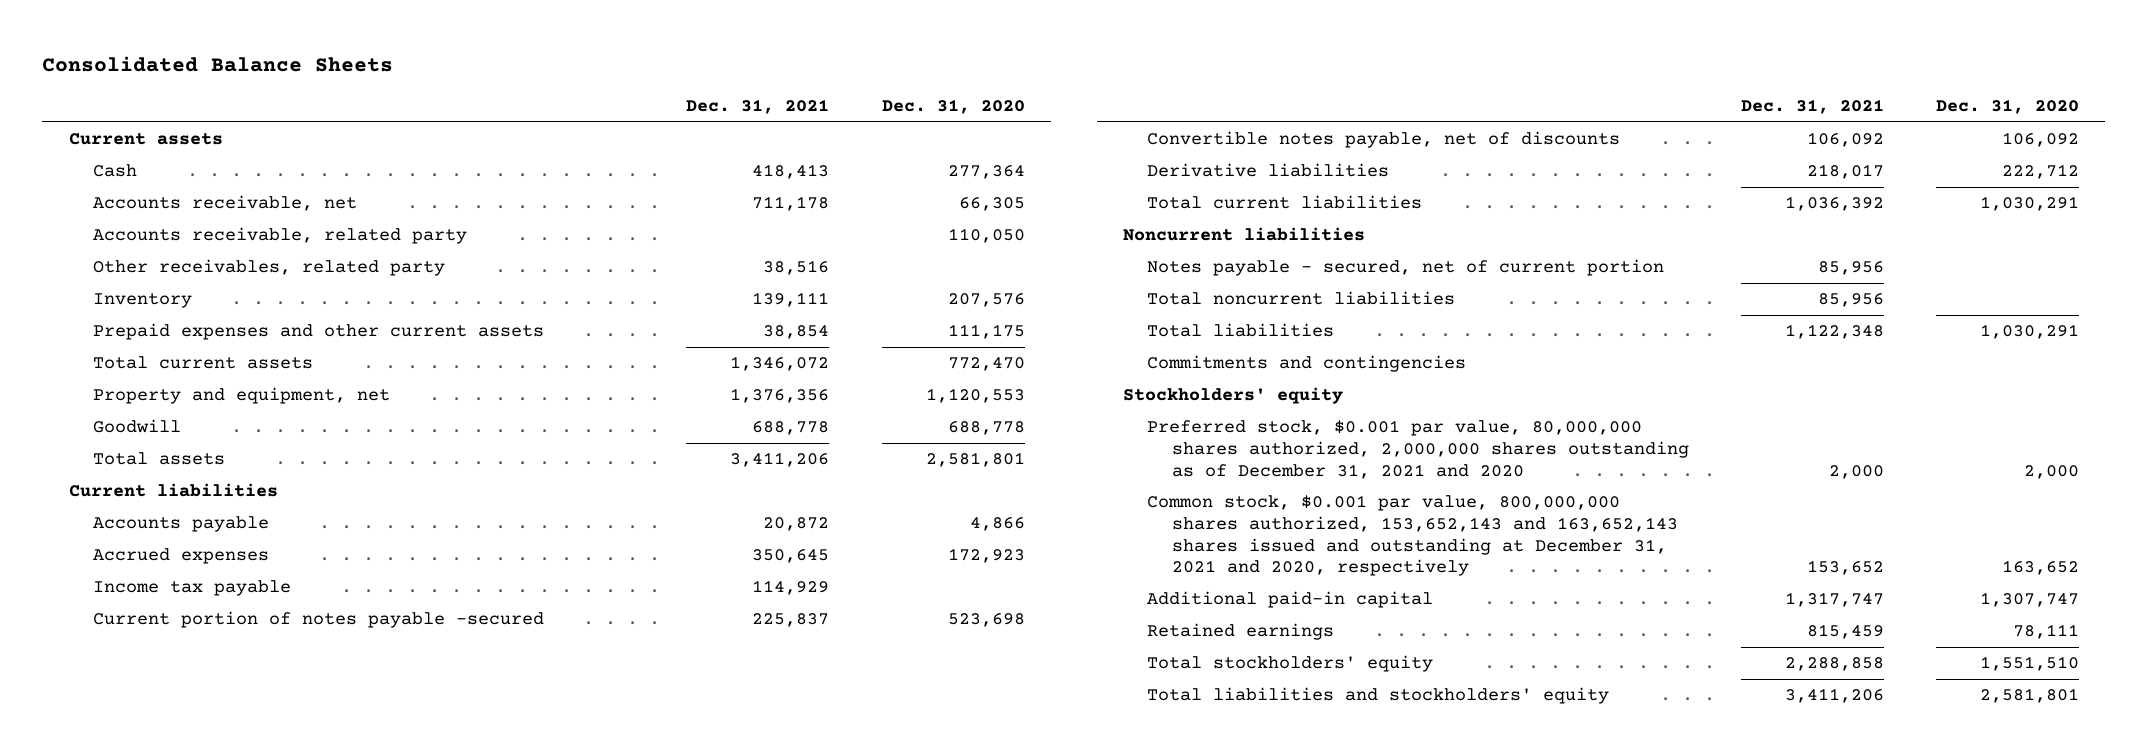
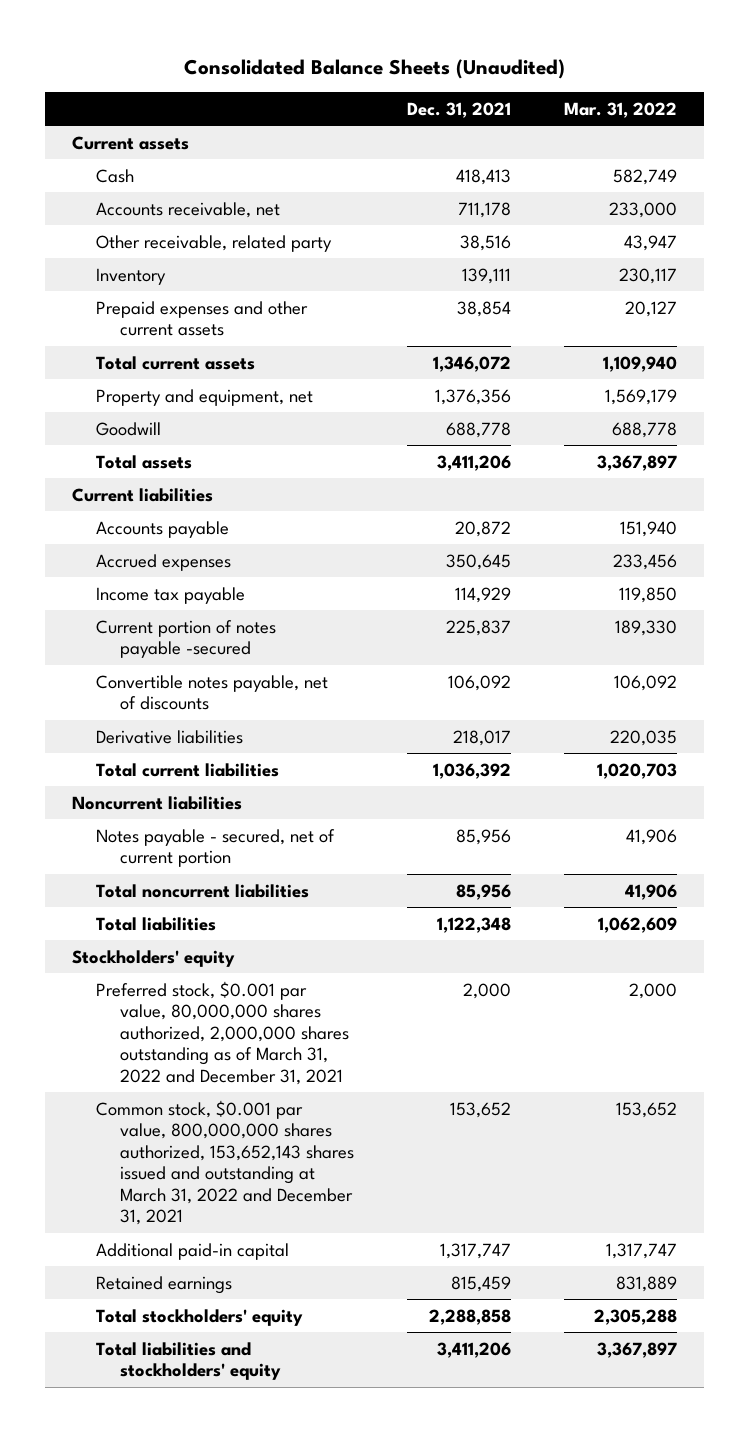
[42,56,394,73] Consolidated Balance Sheets -> [183,58,565,79] Consolidated Balance Sheets (Unaudited)
[881,99,1025,115] Dec. 31, 2020 -> none
none -> [564,101,678,118] Mar. 31, 2022
[92,227,467,245] Accounts receivable, related party -> none
[92,259,445,277] Other receivables, related party -> [96,234,333,252] Other receivable, related party
[1147,355,1467,373] Commitments and contingencies -> none
[1147,420,1689,479] Preferred stock, $0.001 par value, 80,000,000 shares authorized, 2,000,000 shares outstanding as of December 31, 2021 and 2020 -> [96,980,350,1085] Preferred stock, $0.001 par value, 80,000,000 shares authorized, 2,000,000 shares outstanding as of March 31, 2022 and December 31, 2021
[1147,495,1678,577] Common stock, $0.001 par value, 800,000,000 shares authorized, 153,652,143 and 163,652,143 shares issued and outstanding at December 31, 2021 and 2020, respectively -> [96,1099,355,1226] Common stock, $0.001 par value, 800,000,000 shares authorized, 153,652,143 shares issued and outstanding at March 31, 2022 and December 31, 2021

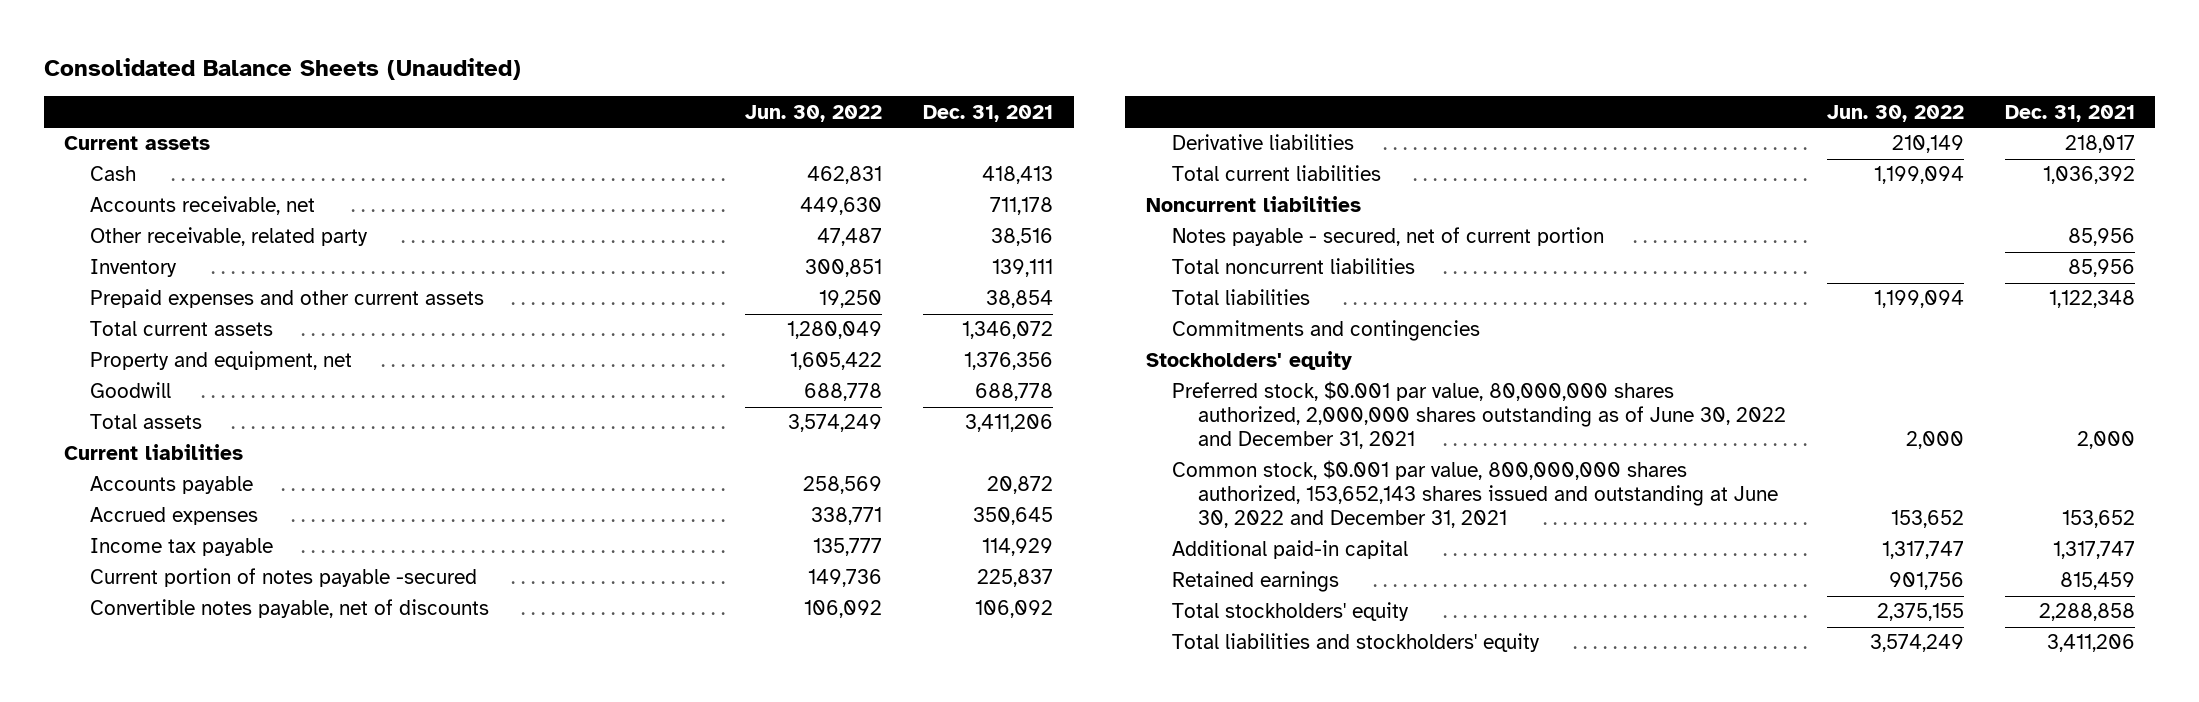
[564,101,678,118] Mar. 31, 2022 -> none
none -> [745,104,883,122] Jun. 30, 2022
none -> [1171,320,1480,342] Commitments and contingencies
[96,980,350,1085] Preferred stock, $0.001 par value, 80,000,000 shares authorized, 2,000,000 shares outstanding as of March 31, 2022 and December 31, 2021 -> [1171,381,1787,450] Preferred stock, $0.001 par value, 80,000,000 shares authorized, 2,000,000 shares outstanding as of June 30, 2022 and December 31, 2021
[96,1099,355,1226] Common stock, $0.001 par value, 800,000,000 shares authorized, 153,652,143 shares issued and outstanding at March 31, 2022 and December 31, 2021 -> [1171,460,1779,529] Common stock, $0.001 par value, 800,000,000 shares authorized, 153,652,143 shares issued and outstanding at June 30, 2022 and December 31, 2021

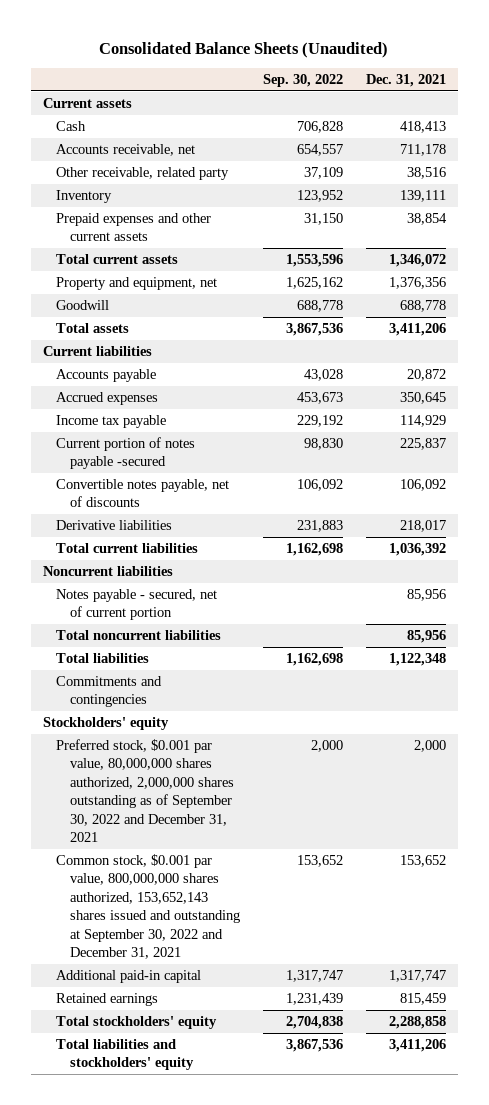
[745,104,883,122] Jun. 30, 2022 -> none
none -> [262,73,343,87] Sep. 30, 2022
[1171,381,1787,450] Preferred stock, $0.001 par value, 80,000,000 shares authorized, 2,000,000 shares outstanding as of June 30, 2022 and December 31, 2021 -> [56,738,234,842] Preferred stock, $0.001 par value, 80,000,000 shares authorized, 2,000,000 shares outstanding as of September 30, 2022 and December 31, 2021
[1171,460,1779,529] Common stock, $0.001 par value, 800,000,000 shares authorized, 153,652,143 shares issued and outstanding at June 30, 2022 and December 31, 2021 -> [56,853,240,959] Common stock, $0.001 par value, 800,000,000 shares authorized, 153,652,143 shares issued and outstanding at September 30, 2022 and December 31, 2021

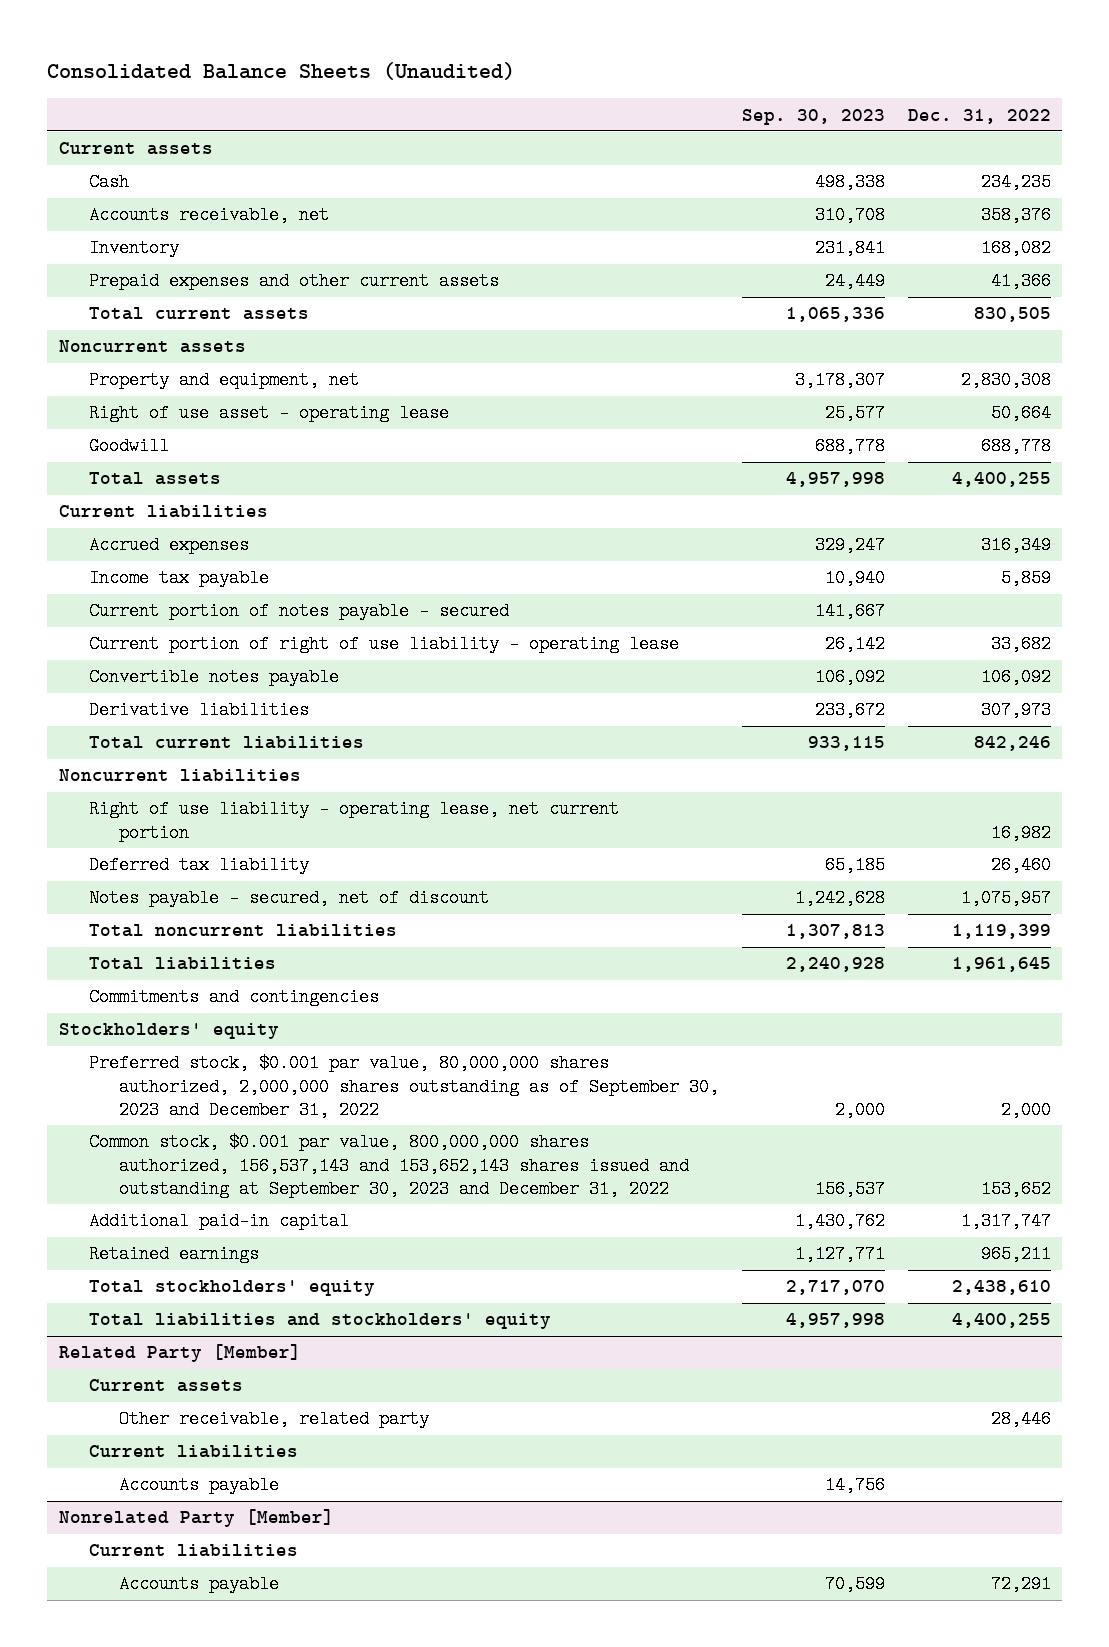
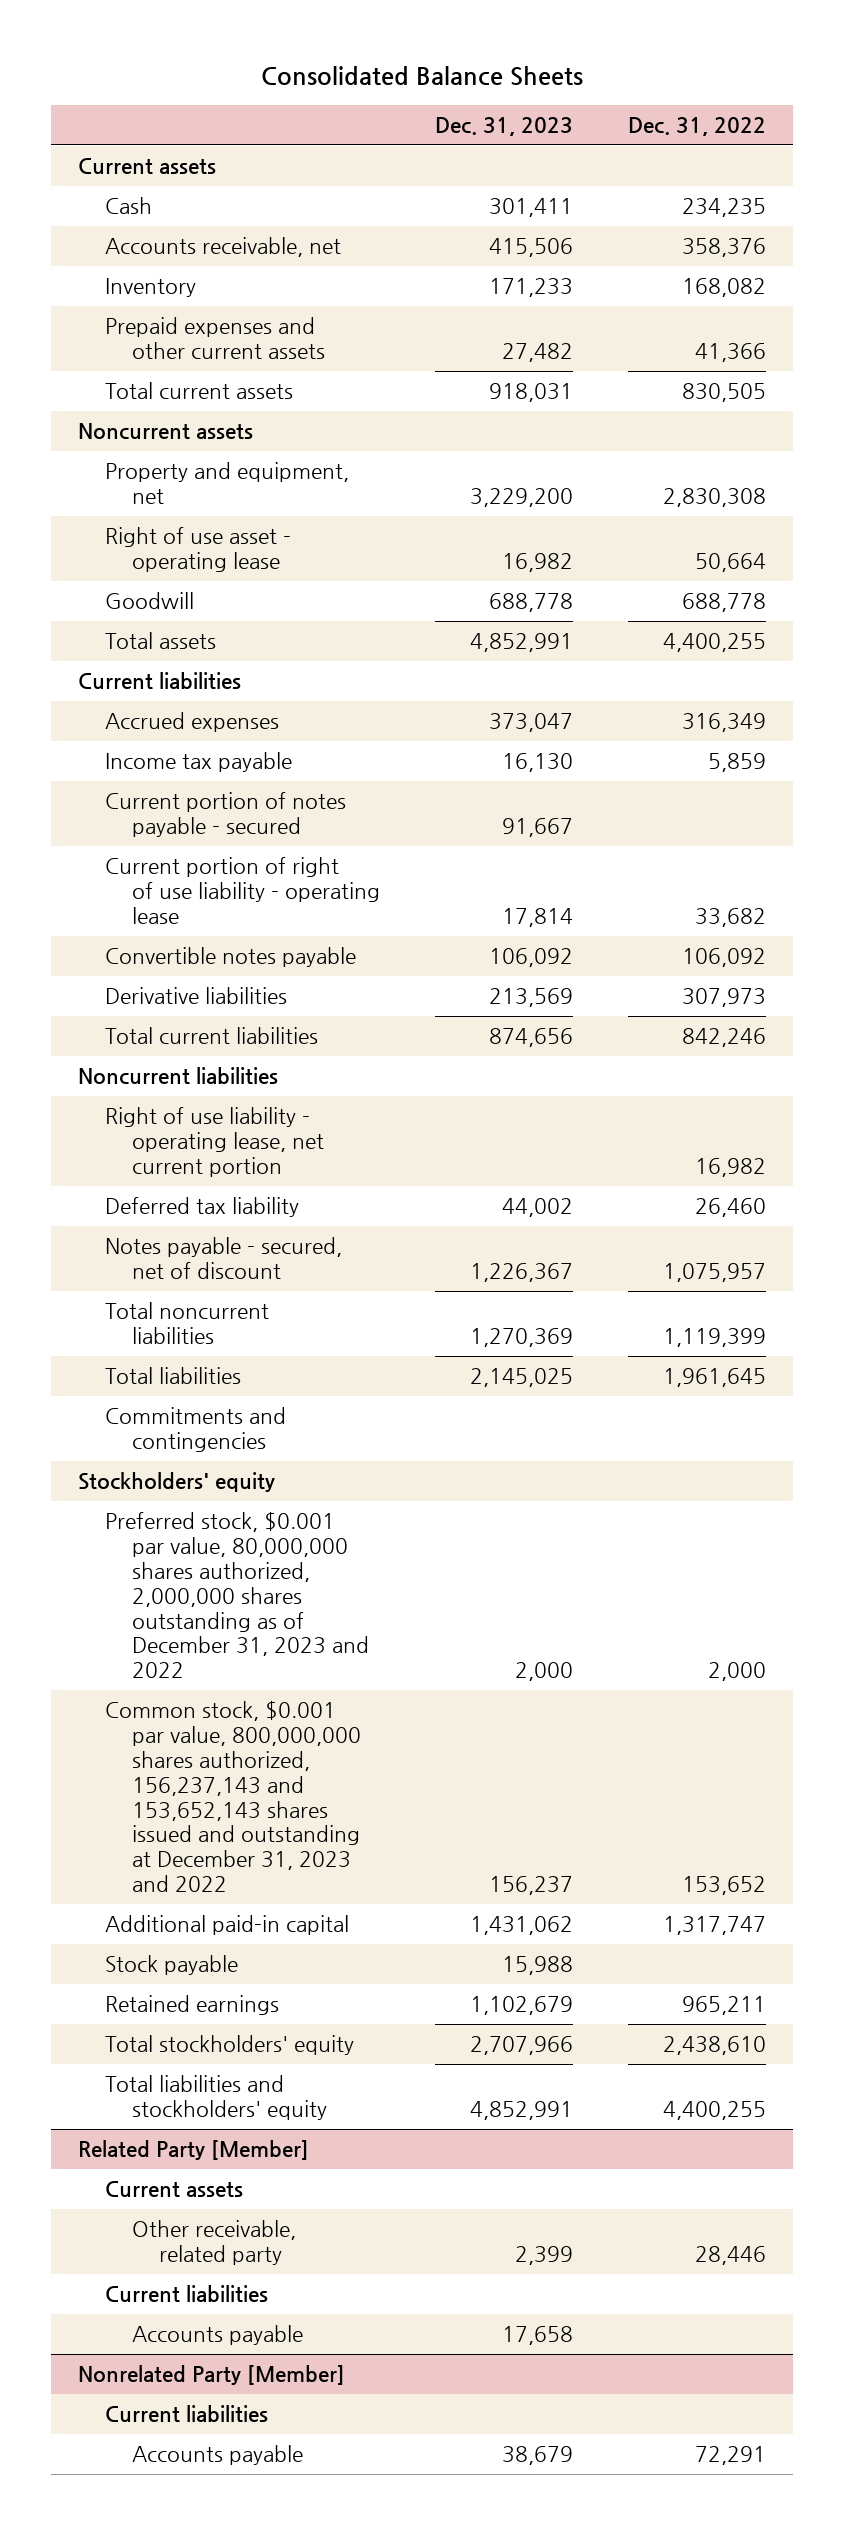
[47,62,516,81] Consolidated Balance Sheets (Unaudited) -> [260,65,583,86] Consolidated Balance Sheets
[741,108,885,125] Sep. 30, 2023 -> none
none -> [434,117,573,137] Dec. 31, 2023
[88,1054,719,1120] Preferred stock, $0.001 par value, 80,000,000 shares authorized, 2,000,000 shares outstanding as of September 30, 2023 and December 31, 2022 -> [105,1512,369,1679] Preferred stock, $0.001 par value, 80,000,000 shares authorized, 2,000,000 shares outstanding as of December 31, 2023 and 2022
[88,1133,689,1199] Common stock, $0.001 par value, 800,000,000 shares authorized, 156,537,143 and 153,652,143 shares issued and outstanding at September 30, 2023 and December 31, 2022 -> [105,1701,361,1892] Common stock, $0.001 par value, 800,000,000 shares authorized, 156,237,143 and 153,652,143 shares issued and outstanding at December 31, 2023 and 2022
none -> [105,1955,239,1976] Stock payable

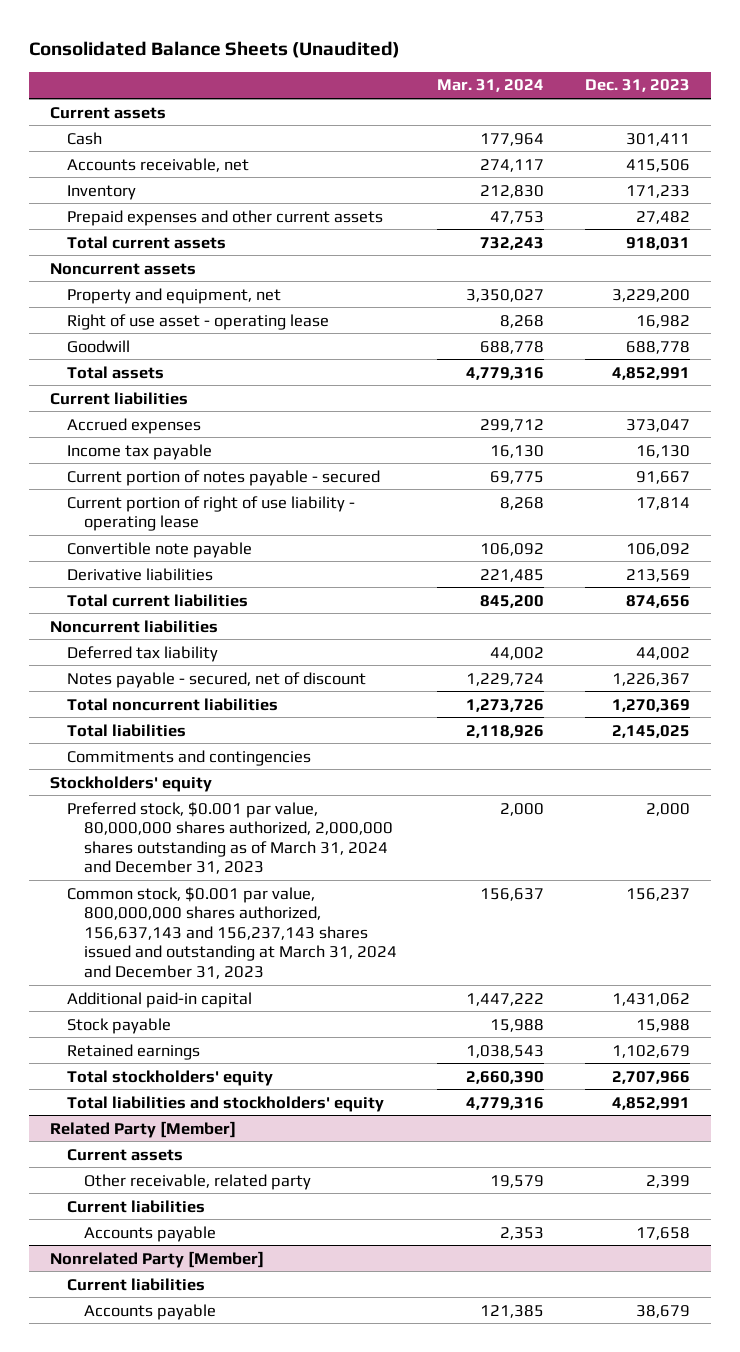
[260,65,583,86] Consolidated Balance Sheets -> [29,41,401,59] Consolidated Balance Sheets (Unaudited)
[627,117,766,137] Dec. 31, 2022 -> none
none -> [437,79,545,93] Mar. 31, 2024
[105,947,357,968] Convertible notes payable -> [66,541,252,558] Convertible note payable
[105,1107,324,1178] Right of use liability - operating lease, net current portion -> none
[105,1512,369,1679] Preferred stock, $0.001 par value, 80,000,000 shares authorized, 2,000,000 shares outstanding as of December 31, 2023 and 2022 -> [66,801,393,875] Preferred stock, $0.001 par value, 80,000,000 shares authorized, 2,000,000 shares outstanding as of March 31, 2024 and December 31, 2023
[105,1701,361,1892] Common stock, $0.001 par value, 800,000,000 shares authorized, 156,237,143 and 153,652,143 shares issued and outstanding at December 31, 2023 and 2022 -> [66,886,397,979] Common stock, $0.001 par value, 800,000,000 shares authorized, 156,637,143 and 156,237,143 shares issued and outstanding at March 31, 2024 and December 31, 2023

